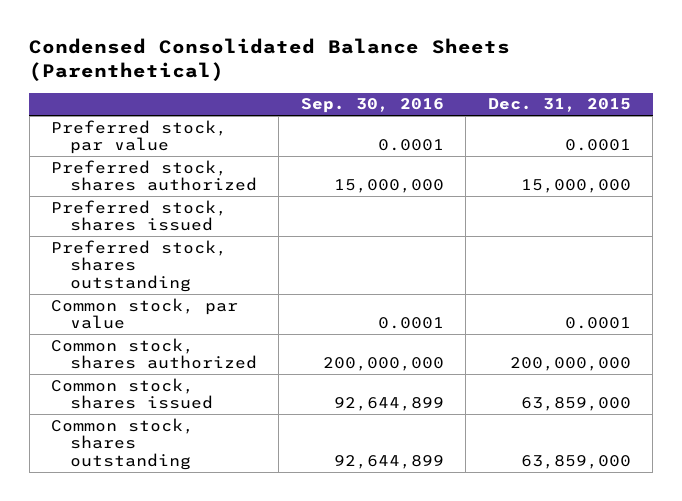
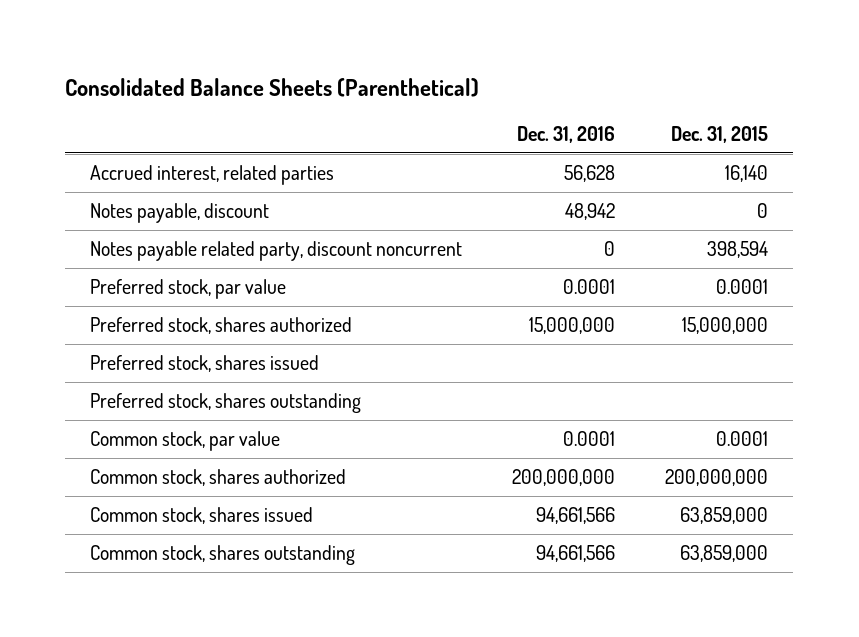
[29,38,511,82] Condensed Consolidated Balance Sheets (Parenthetical) -> [65,77,480,97] Consolidated Balance Sheets (Parenthetical)
[300,98,444,114] Sep. 30, 2016 -> none
none -> [517,125,616,143] Dec. 31, 2016
none -> [90,164,335,185] Accrued interest, related parties
none -> [90,202,270,223] Notes payable, discount
none -> [90,240,463,261] Notes payable related party, discount noncurrent

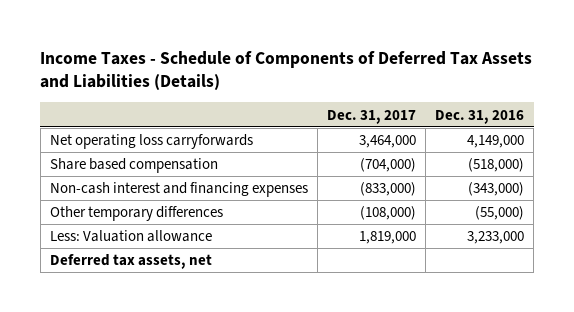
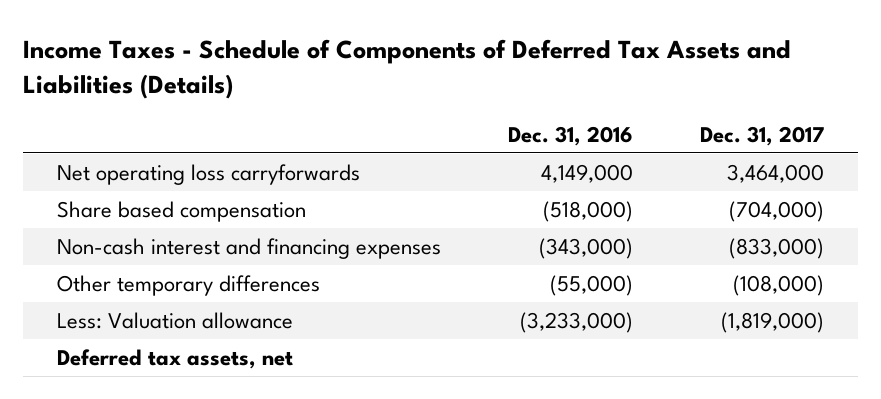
[359,231,417,245] 1,819,000 -> [721,311,825,333] (1,819,000)
[467,231,525,245] 3,233,000 -> [519,311,633,333] (3,233,000)

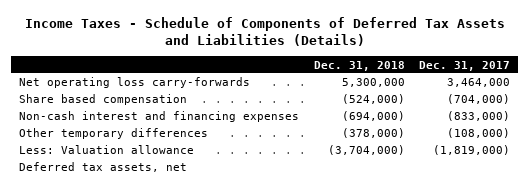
[507,125,633,146] Dec. 31, 2016 -> none
none -> [313,60,405,71] Dec. 31, 2018
[56,163,360,185] Net operating loss carryforwards -> [18,77,250,89] Net operating loss carry-forwards

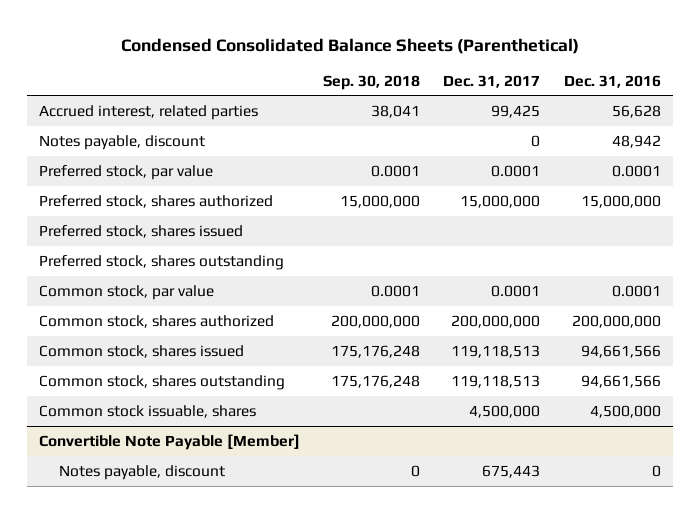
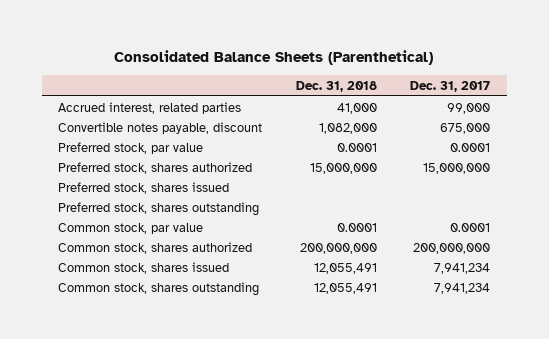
[120,37,579,54] Condensed Consolidated Balance Sheets (Parenthetical) -> [114,50,434,66] Consolidated Balance Sheets (Parenthetical)
[322,74,420,90] Sep. 30, 2018 -> none
[563,74,661,88] Dec. 31, 2016 -> none
none -> [295,81,377,93] Dec. 31, 2018
[491,104,541,118] 99,425 -> [447,102,491,114] 99,000
[38,134,205,150] Notes payable, discount -> [58,121,263,134] Convertible notes payable, discount
[531,134,541,147] 0 -> [440,122,491,134] 675,000
[38,404,256,418] Common stock issuable, shares -> none
[38,433,300,450] Convertible Note Payable [Member] -> none
[58,464,225,480] Notes payable, discount -> none
[451,344,541,358] 119,118,513 -> [434,262,491,274] 7,941,234
[451,374,541,388] 119,118,513 -> [434,282,491,294] 7,941,234

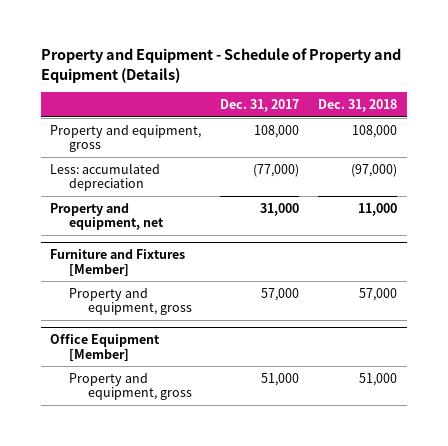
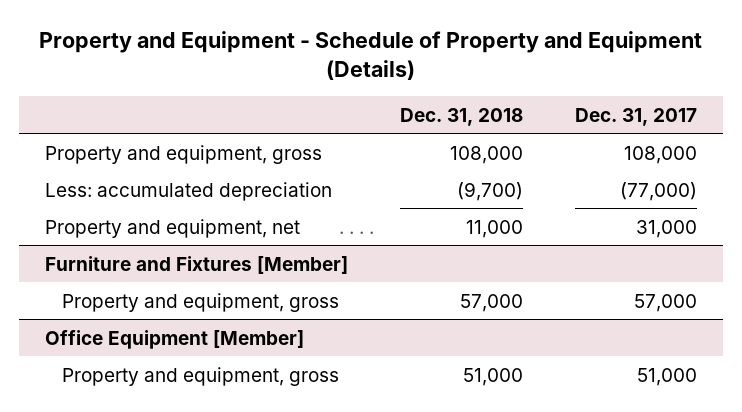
[351,163,398,177] (97,000) -> [457,181,524,201] (9,700)

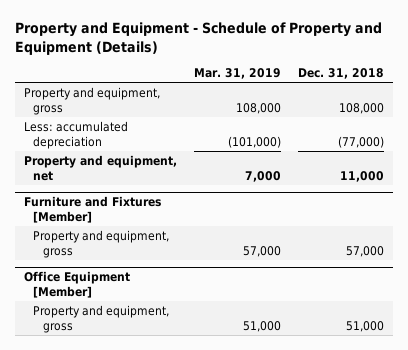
[575,107,698,126] Dec. 31, 2017 -> none
none -> [193,67,281,79] Mar. 31, 2019
[457,181,524,201] (9,700) -> [338,135,385,148] (77,000)

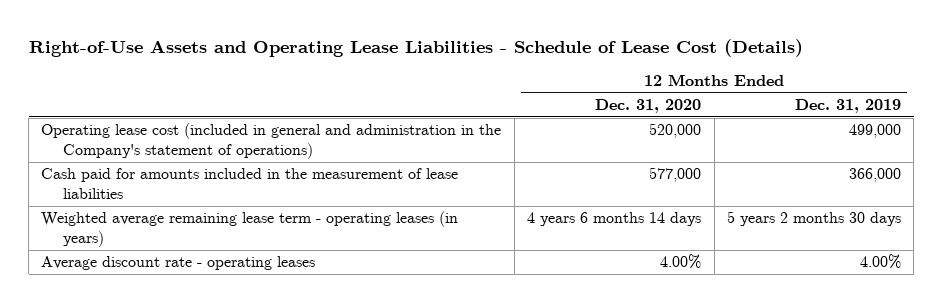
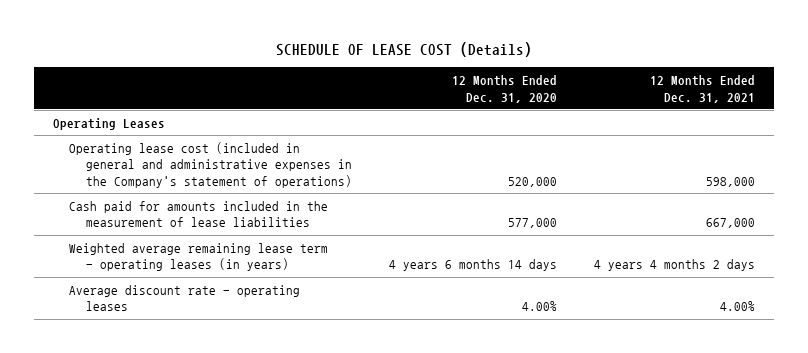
[28,38,803,57] Right-of-Use Assets and Operating Lease Liabilities - Schedule of Lease Cost (Details) -> [276,42,533,58] SCHEDULE OF LEASE COST (Details)
[794,98,901,113] Dec. 31, 2019 -> none
none -> [650,74,756,103] 12 Months Ended Dec. 31, 2021
none -> [52,117,165,130] Operating Leases
[41,123,502,159] Operating lease cost (included in general and administration in the Company's statement of operations) -> [69,141,352,188] Operating lease cost (included in general and administrative expenses in the Company's statement of operations)

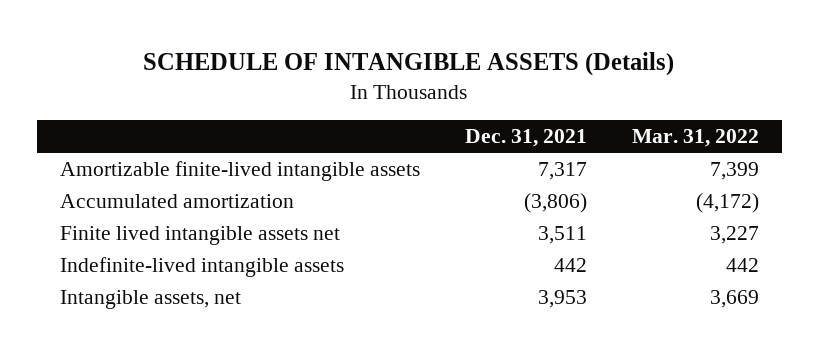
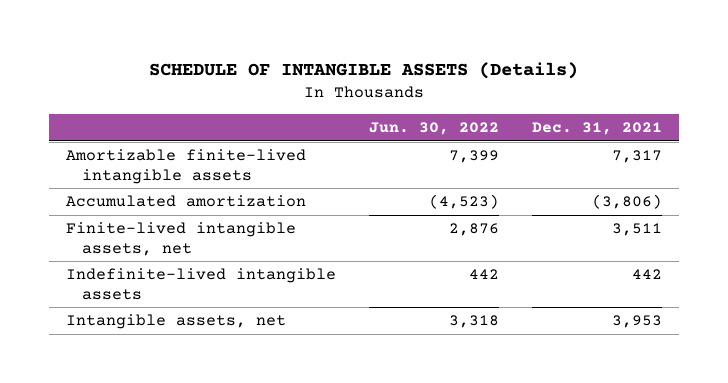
[632,129,760,148] Mar. 31, 2022 -> none
none -> [369,121,500,135] Jun. 30, 2022
[59,225,340,245] Finite lived intangible assets net -> [65,222,296,256] Finite-lived intangible assets, net

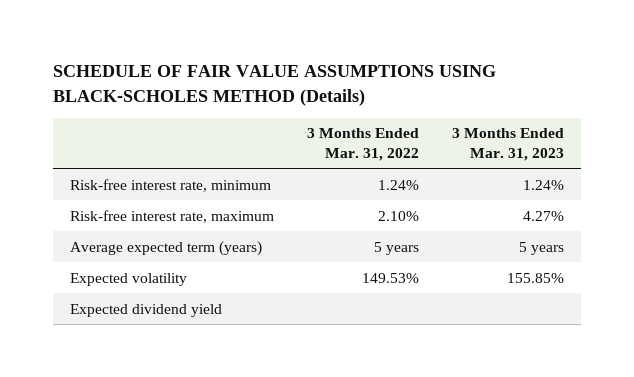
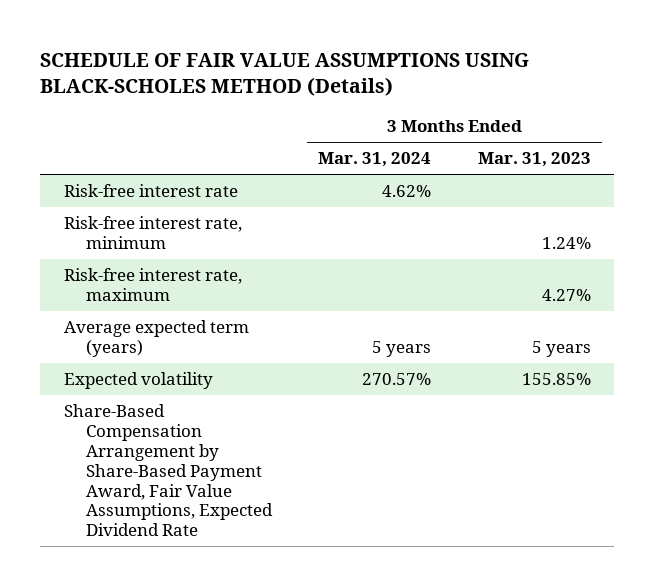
[306,128,419,161] 3 Months Ended Mar. 31, 2022 -> none
none -> [318,152,432,168] Mar. 31, 2024
none -> [63,184,238,198] Risk-free interest rate
[69,303,222,317] Expected dividend yield -> [63,404,274,537] Share-Based Compensation Arrangement by Share-Based Payment Award, Fair Value Assumptions, Expected Dividend Rate

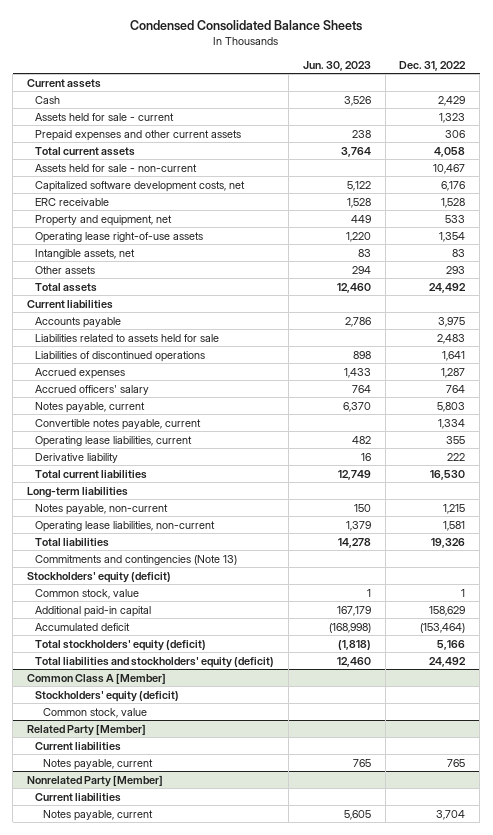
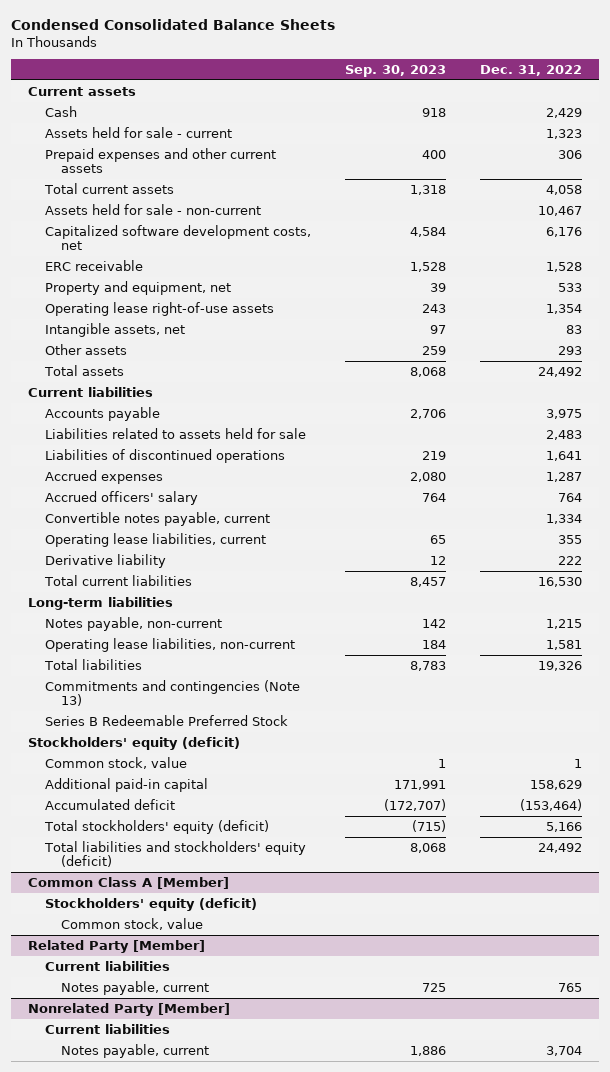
[302,60,371,71] Jun. 30, 2023 -> none
none -> [344,64,446,77] Sep. 30, 2023
[35,401,146,413] Notes payable, current -> none
none -> [44,714,288,726] Series B Redeemable Preferred Stock

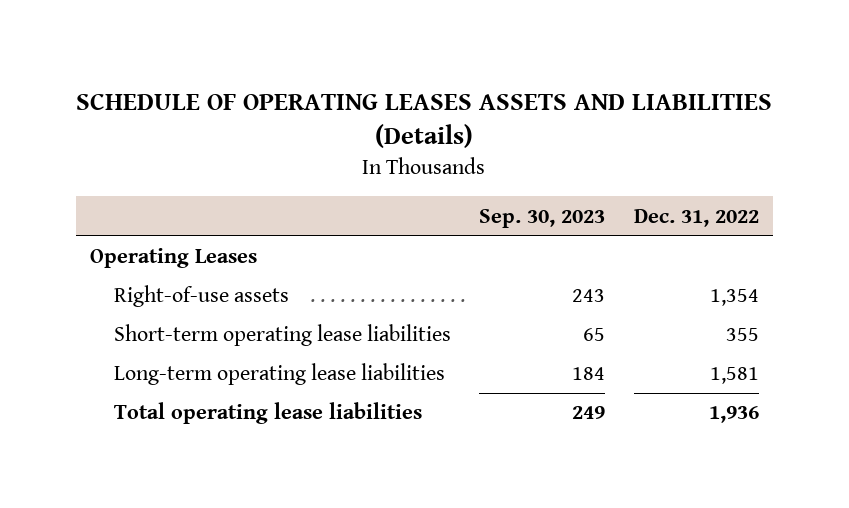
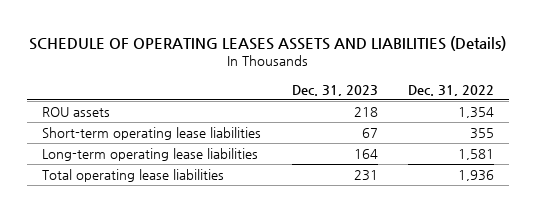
[479,208,606,228] Sep. 30, 2023 -> none
none -> [291,84,378,96] Dec. 31, 2023
[89,248,257,269] Operating Leases -> none
[113,285,289,308] Right-of-use assets -> [42,107,111,118] ROU assets

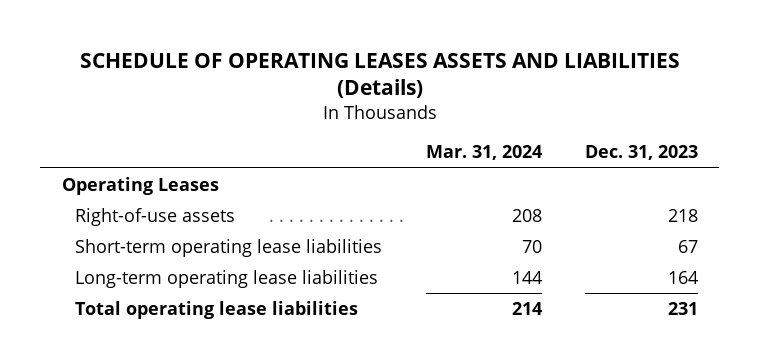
[407,84,494,96] Dec. 31, 2022 -> none
none -> [425,145,542,161] Mar. 31, 2024
none -> [61,176,219,195] Operating Leases
[42,107,111,118] ROU assets -> [75,207,236,226] Right-of-use assets

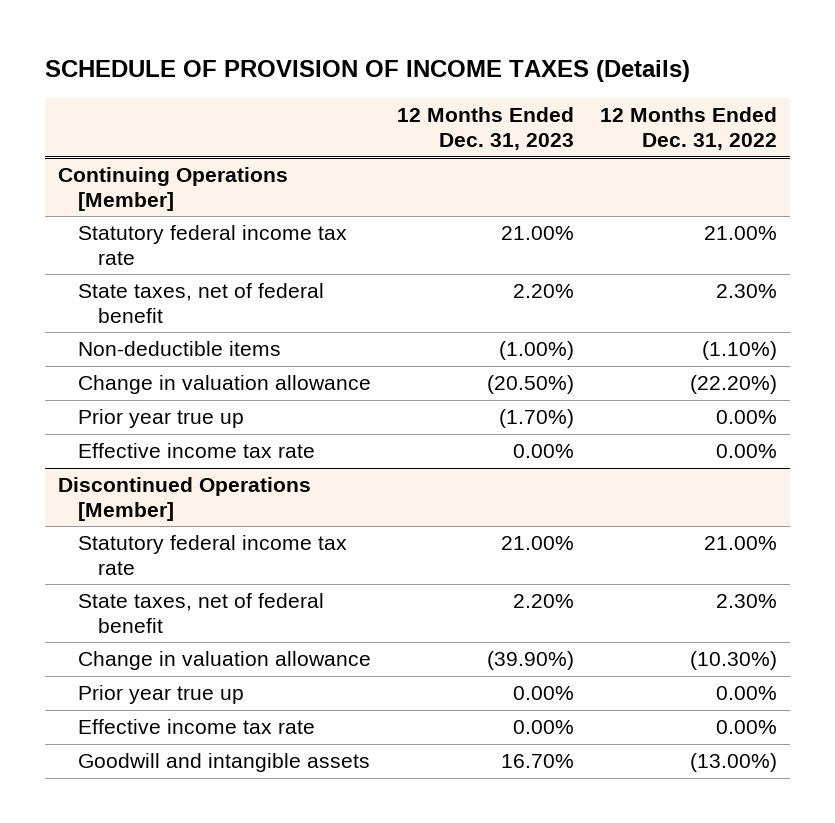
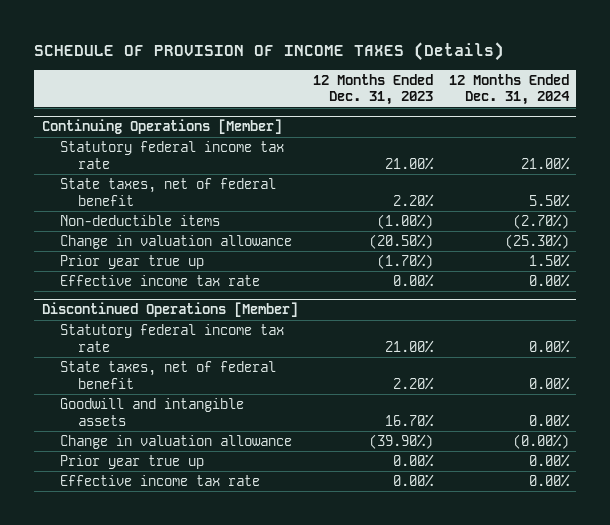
[600,107,778,150] 12 Months Ended Dec. 31, 2022 -> none
none -> [448,73,570,106] 12 Months Ended Dec. 31, 2024
[77,753,370,773] Goodwill and intangible assets -> [60,398,245,426] Goodwill and intangible assets

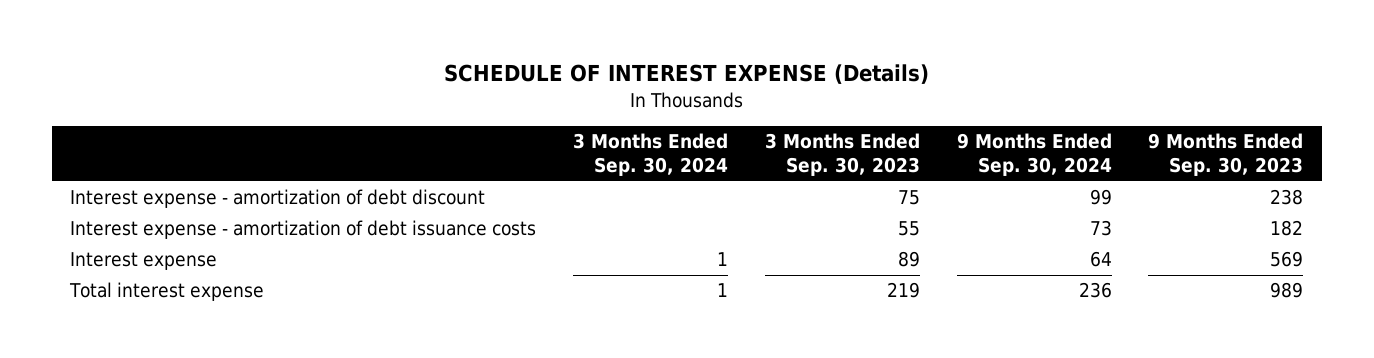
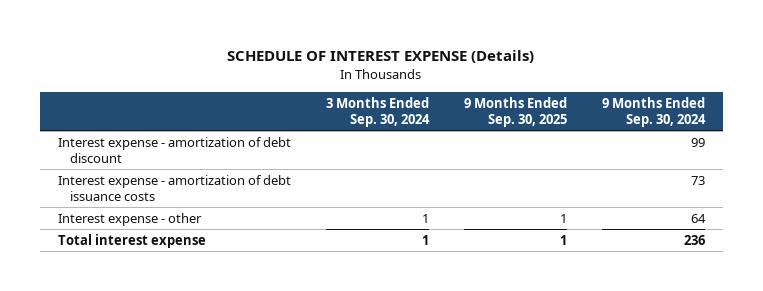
[764,132,920,177] 3 Months Ended Sep. 30, 2023 -> none
[1148,132,1304,177] 9 Months Ended Sep. 30, 2023 -> none
none -> [463,96,567,128] 9 Months Ended Sep. 30, 2025
[70,252,218,271] Interest expense -> [57,212,202,226] Interest expense - other

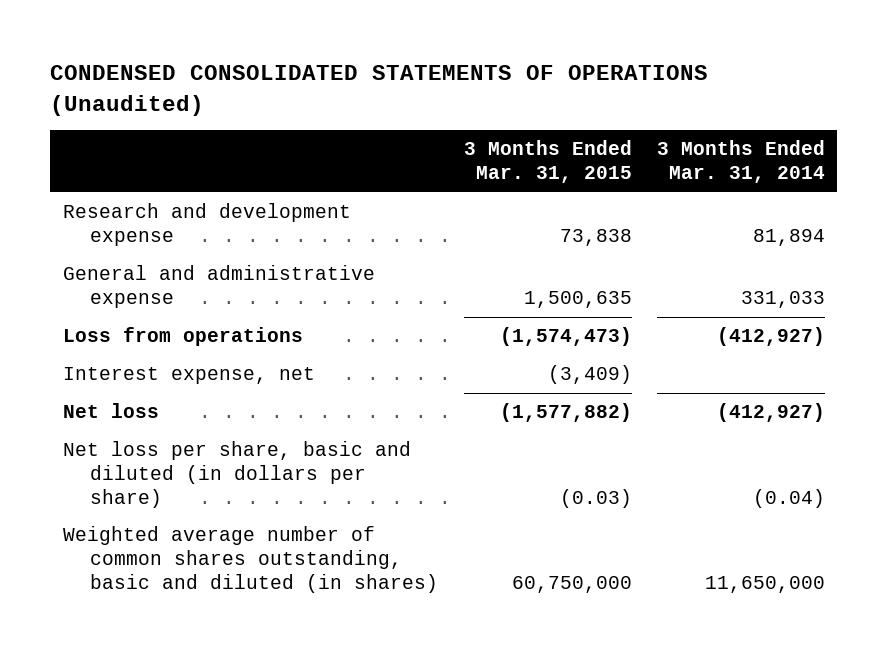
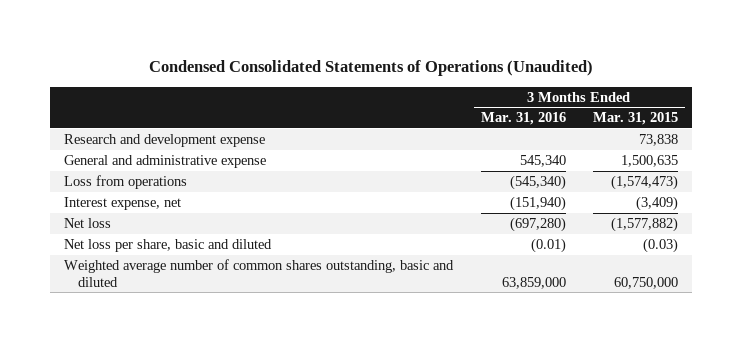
[50,65,709,116] CONDENSED CONSOLIDATED STATEMENTS OF OPERATIONS (Unaudited) -> [149,60,594,77] Condensed Consolidated Statements of Operations (Unaudited)
[656,140,825,183] 3 Months Ended Mar. 31, 2014 -> none
none -> [480,112,566,126] Mar. 31, 2016
[63,441,412,508] Net loss per share, basic and diluted (in dollars per share) -> [63,238,272,252] Net loss per share, basic and diluted
[63,526,439,593] Weighted average number of common shares outstanding, basic and diluted (in shares) -> [63,258,454,287] Weighted average number of common shares outstanding, basic and diluted

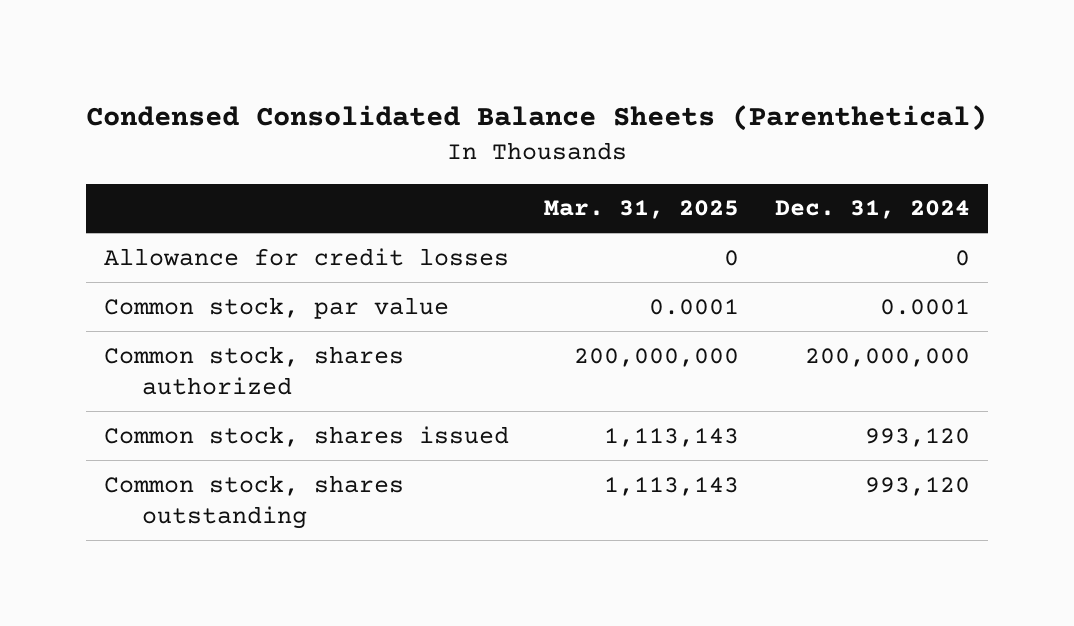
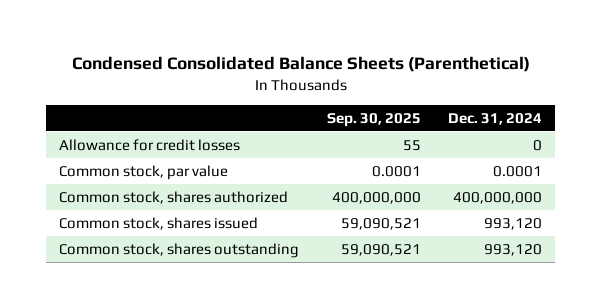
[544,200,740,220] Mar. 31, 2025 -> none
none -> [326,112,421,127] Sep. 30, 2025
[804,347,970,367] 200,000,000 -> [452,191,542,204] 400,000,000

